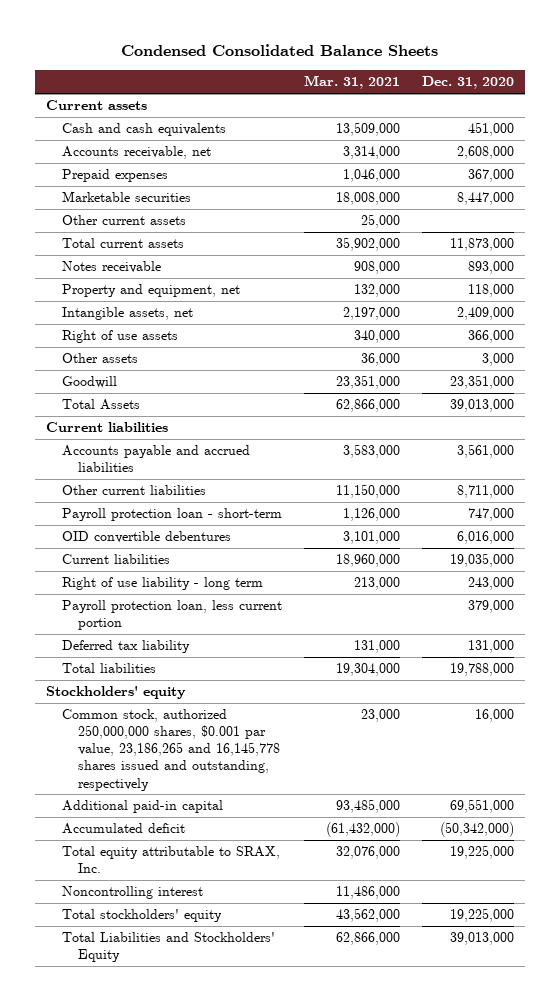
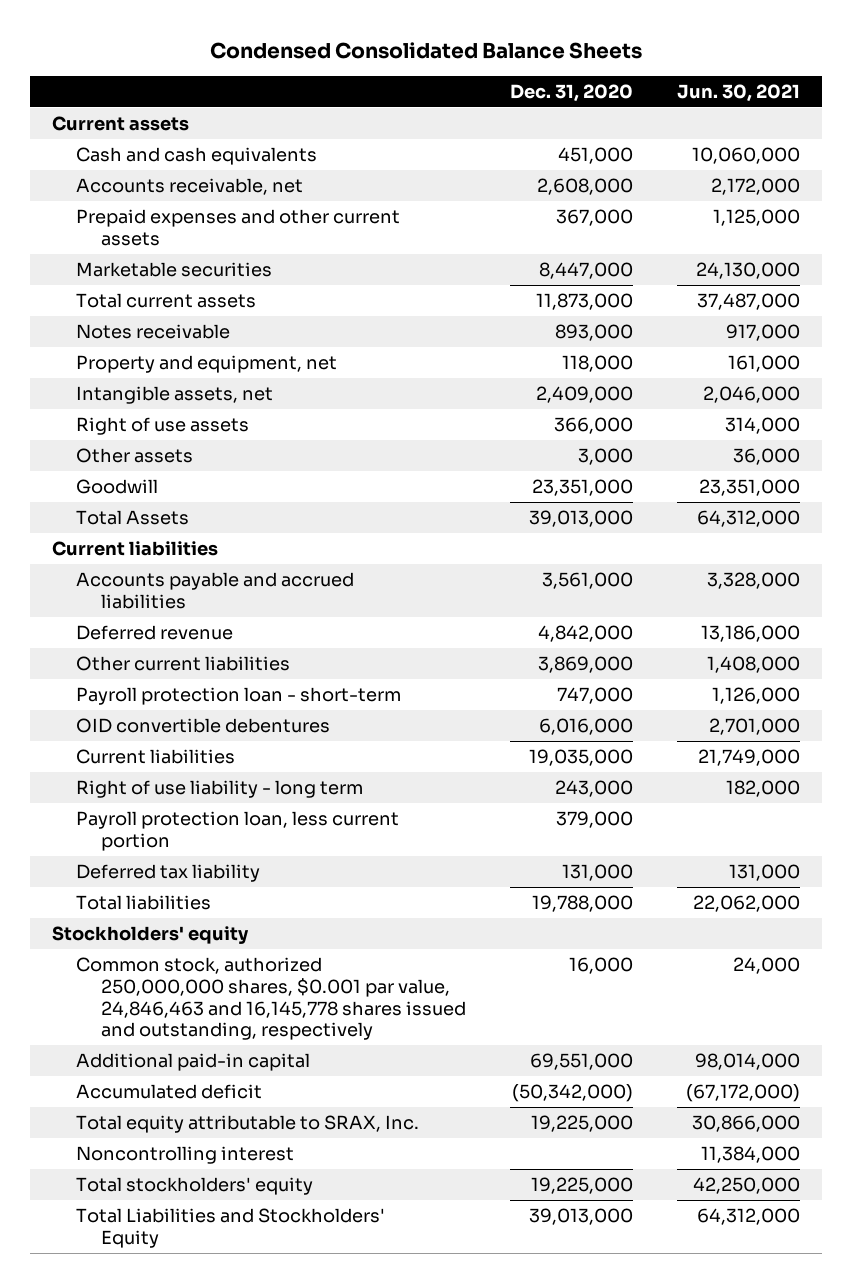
[304,75,401,90] Mar. 31, 2021 -> none
none -> [676,83,800,102] Jun. 30, 2021
[61,169,168,183] Prepaid expenses -> [76,209,401,246] Prepaid expenses and other current assets
[61,215,186,226] Other current assets -> none
none -> [76,625,234,641] Deferred revenue
[457,485,515,499] 8,711,000 -> [537,656,633,674] 3,869,000
[61,709,280,791] Common stock, authorized 250,000,000 shares, $0.001 par value, 23,186,265 and 16,145,778 shares issued and outstanding, respectively -> [76,957,466,1041] Common stock, authorized 250,000,000 shares, $0.001 par value, 24,846,463 and 16,145,778 shares issued and outstanding, respectively

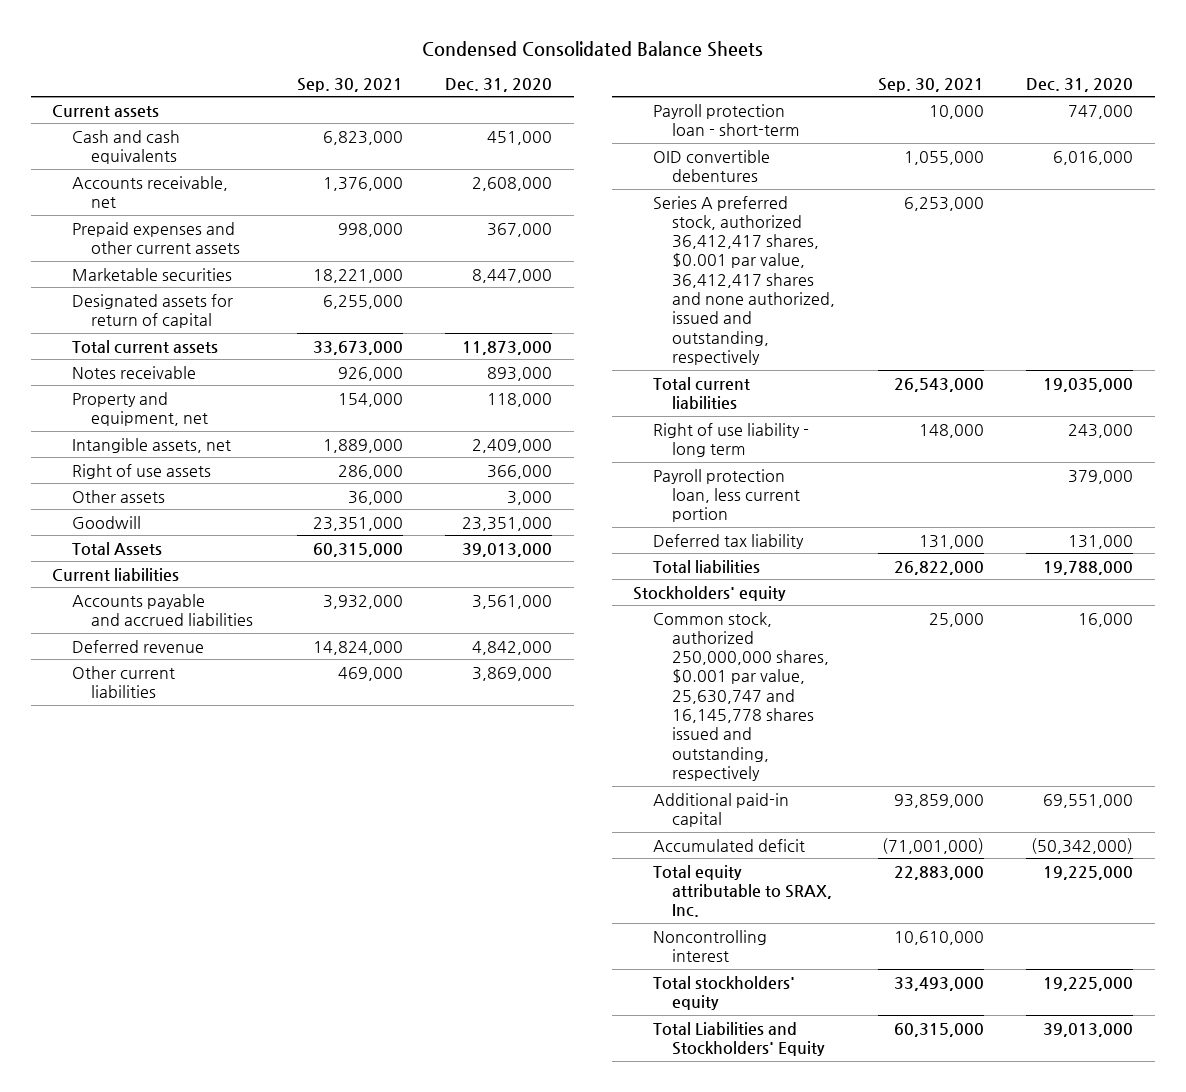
[676,83,800,102] Jun. 30, 2021 -> none
none -> [296,77,403,92] Sep. 30, 2021
none -> [71,293,233,328] Designated assets for return of capital
none -> [652,195,836,365] Series A preferred stock, authorized 36,412,417 shares, $0.001 par value, 36,412,417 shares and none authorized, issued and outstanding, respectively
[76,749,236,765] Current liabilities -> [652,376,750,409] Total current liabilities
[76,957,466,1041] Common stock, authorized 250,000,000 shares, $0.001 par value, 24,846,463 and 16,145,778 shares issued and outstanding, respectively -> [652,611,830,781] Common stock, authorized 250,000,000 shares, $0.001 par value, 25,630,747 and 16,145,778 shares issued and outstanding, respectively

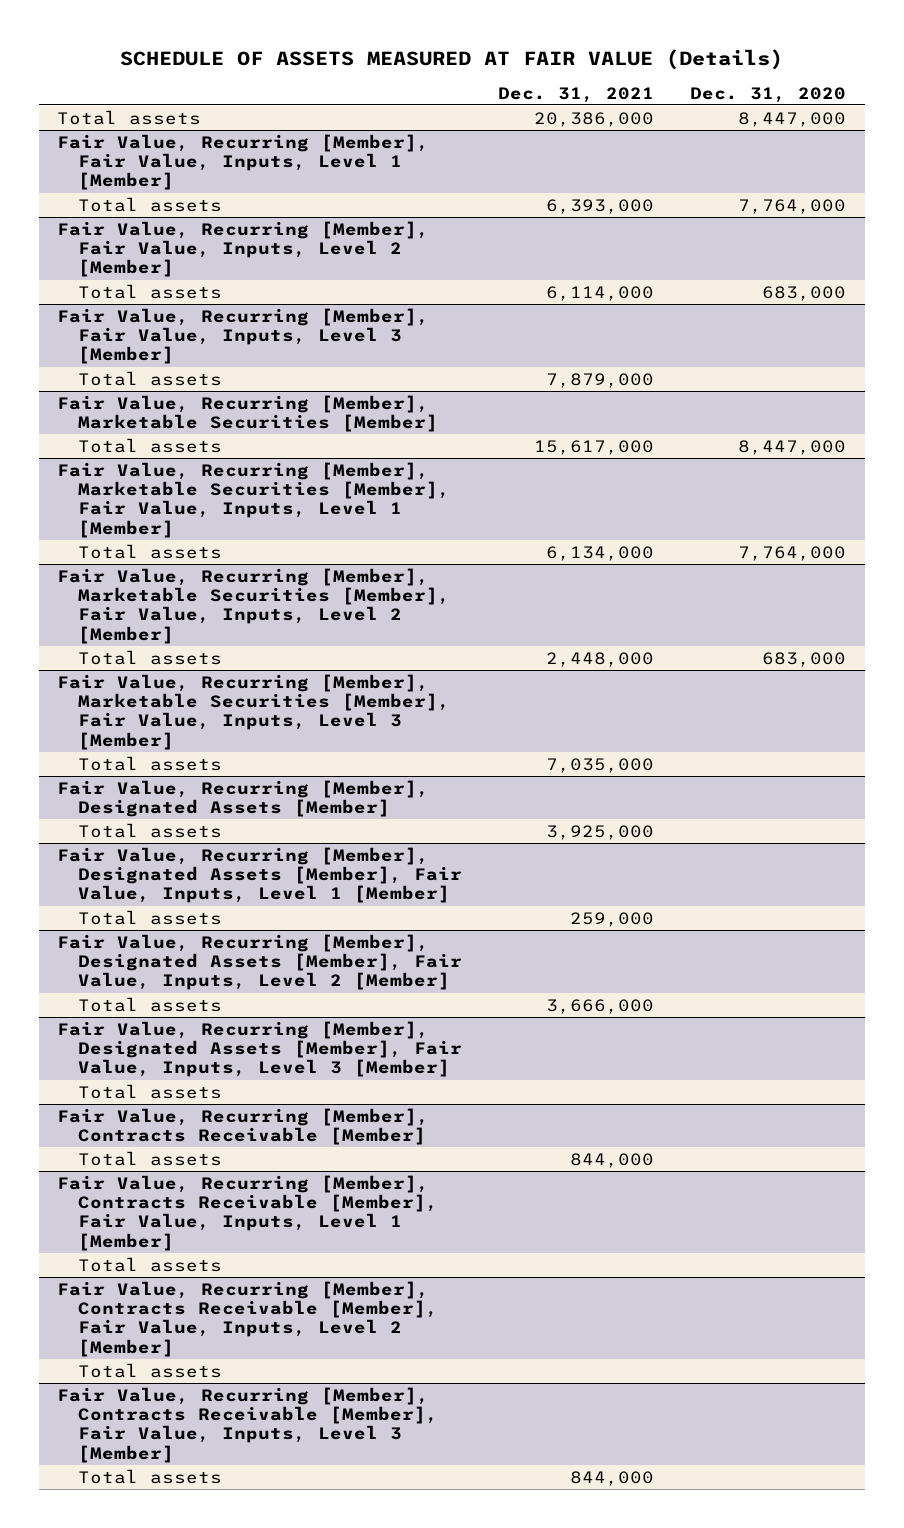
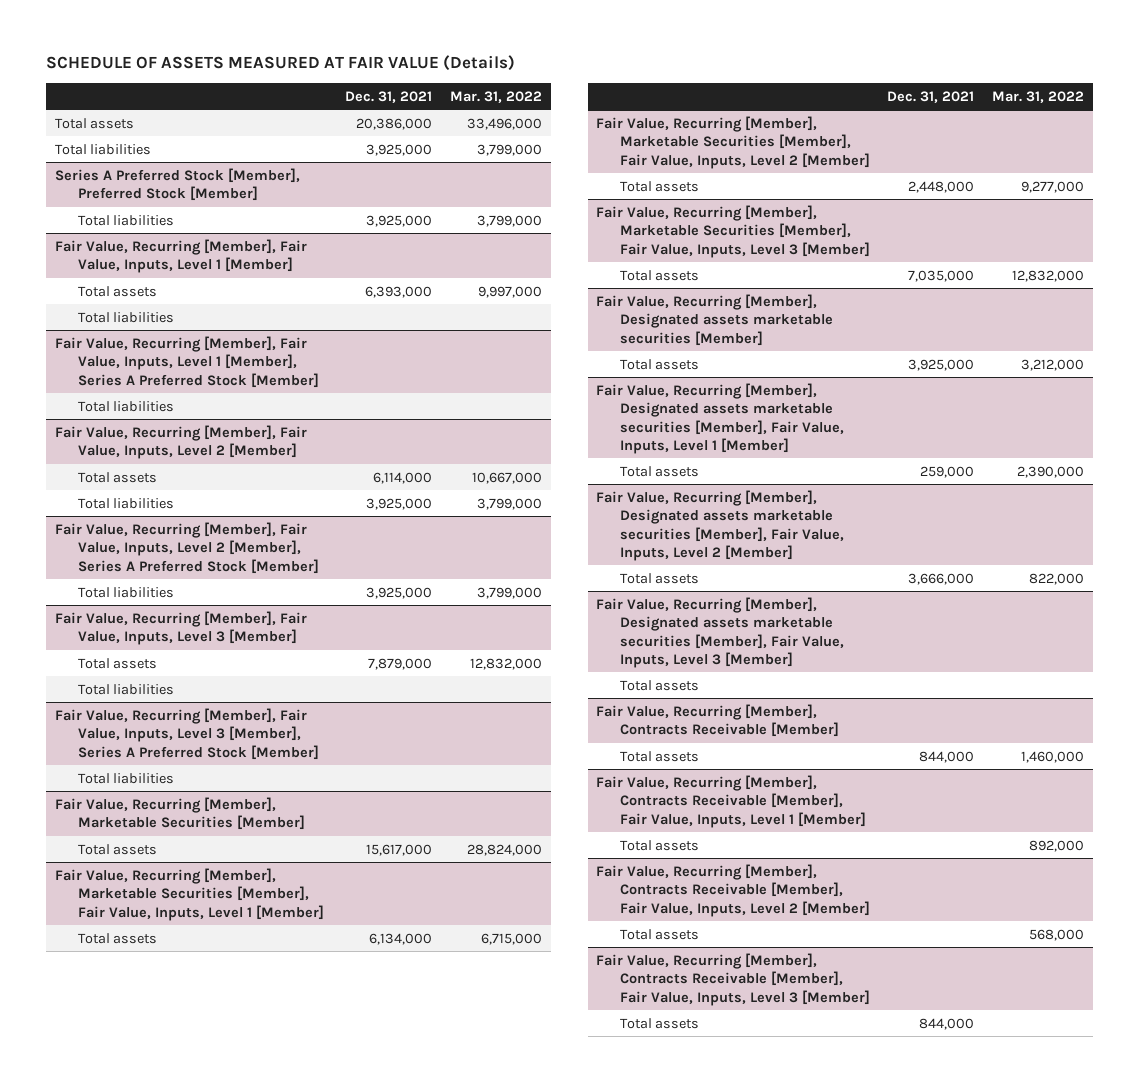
[690,86,847,103] Dec. 31, 2020 -> none
none -> [450,90,543,103] Mar. 31, 2022
none -> [54,143,151,155] Total liabilities
none -> [54,167,300,202] Series A Preferred Stock [Member], Preferred Stock [Member]
none -> [77,214,174,226] Total liabilities
none -> [77,311,174,323] Total liabilities
none -> [54,335,319,388] Fair Value, Recurring [Member], Fair Value, Inputs, Level 1 [Member], Series A Preferred Stock [Member]
none -> [77,400,174,412] Total liabilities
none -> [77,497,174,509] Total liabilities
none -> [54,521,319,574] Fair Value, Recurring [Member], Fair Value, Inputs, Level 2 [Member], Series A Preferred Stock [Member]
none -> [77,586,174,598] Total liabilities
none -> [77,683,174,695] Total liabilities
none -> [54,707,319,760] Fair Value, Recurring [Member], Fair Value, Inputs, Level 3 [Member], Series A Preferred Stock [Member]
none -> [77,772,174,784] Total liabilities
[57,779,430,818] Fair Value, Recurring [Member], Designated Assets [Member] -> [596,293,833,346] Fair Value, Recurring [Member], Designated assets marketable securities [Member]
[57,846,462,904] Fair Value, Recurring [Member], Designated Assets [Member], Fair Value, Inputs, Level 1 [Member] -> [596,382,844,454] Fair Value, Recurring [Member], Designated assets marketable securities [Member], Fair Value, Inputs, Level 1 [Member]
[57,933,462,991] Fair Value, Recurring [Member], Designated Assets [Member], Fair Value, Inputs, Level 2 [Member] -> [596,489,844,561] Fair Value, Recurring [Member], Designated assets marketable securities [Member], Fair Value, Inputs, Level 2 [Member]
[57,1020,462,1078] Fair Value, Recurring [Member], Designated Assets [Member], Fair Value, Inputs, Level 3 [Member] -> [596,596,844,668] Fair Value, Recurring [Member], Designated assets marketable securities [Member], Fair Value, Inputs, Level 3 [Member]

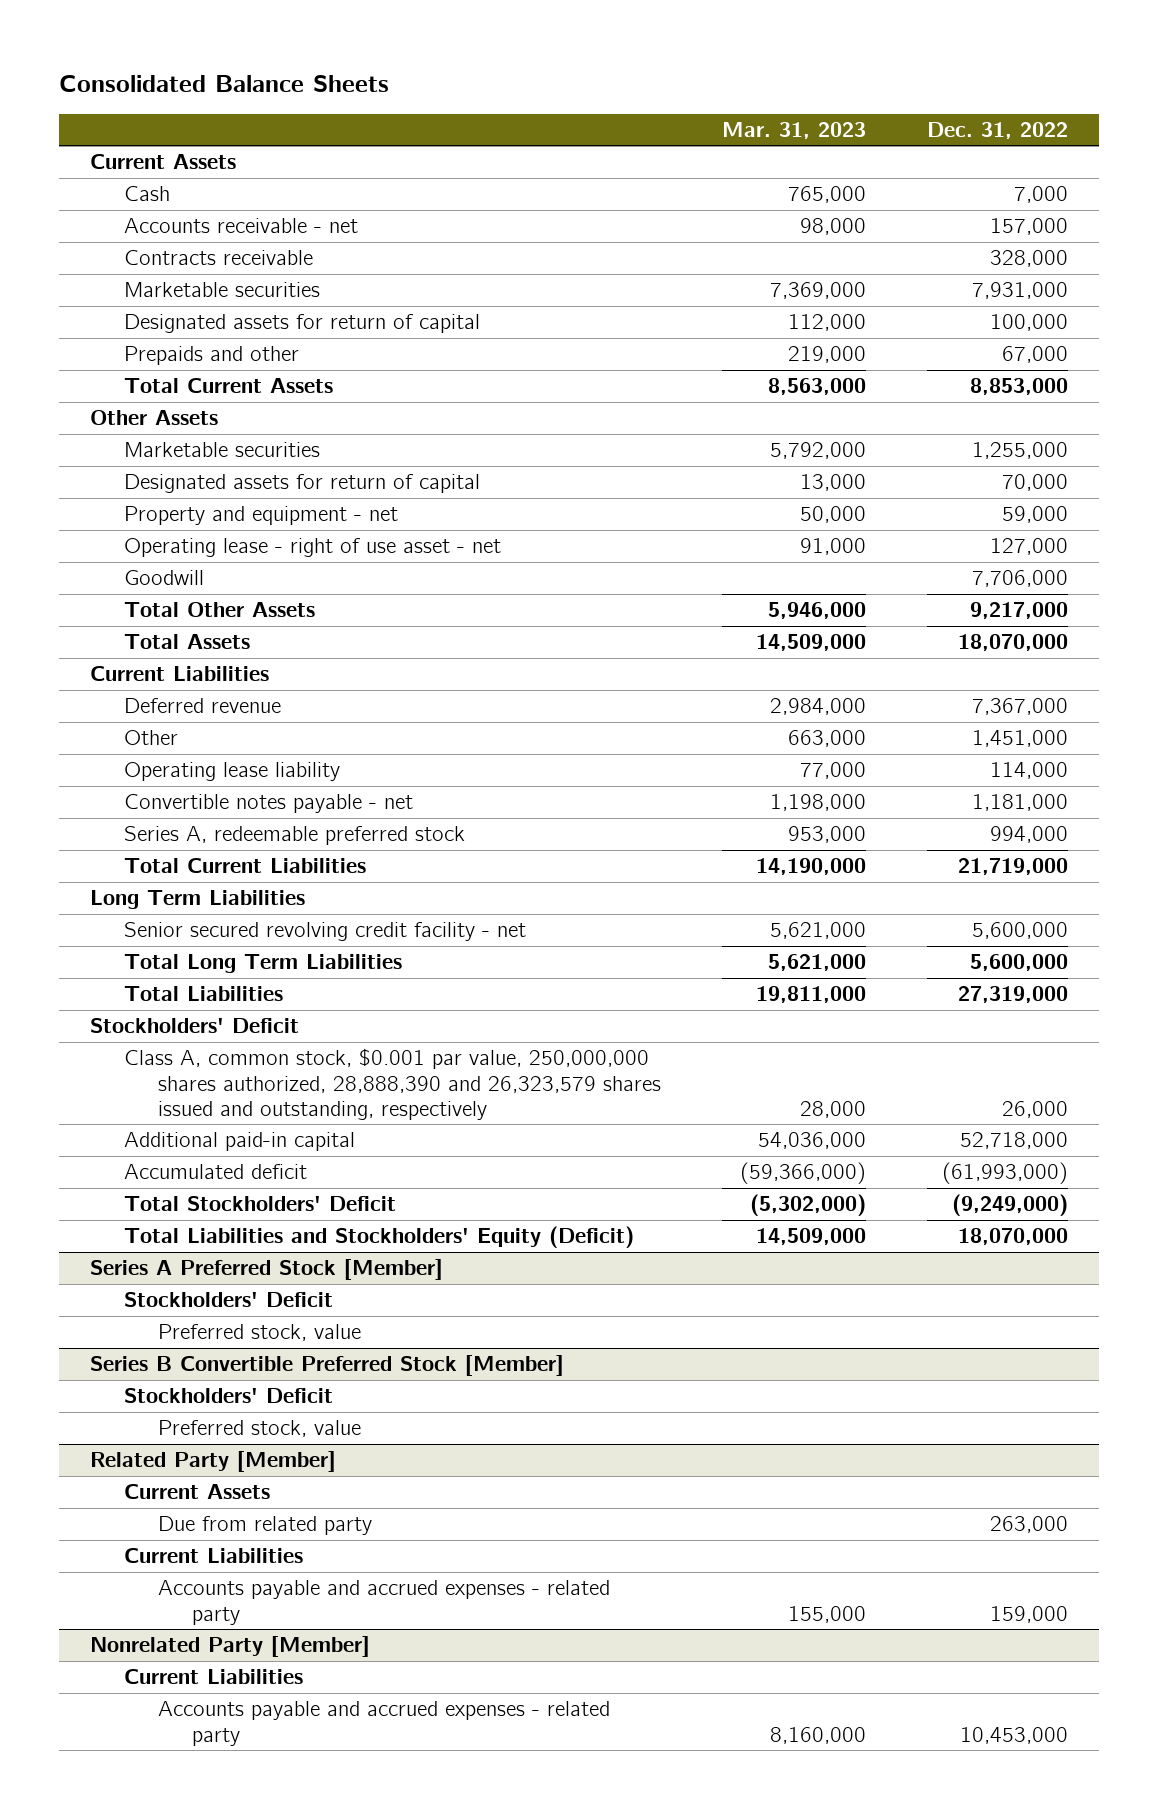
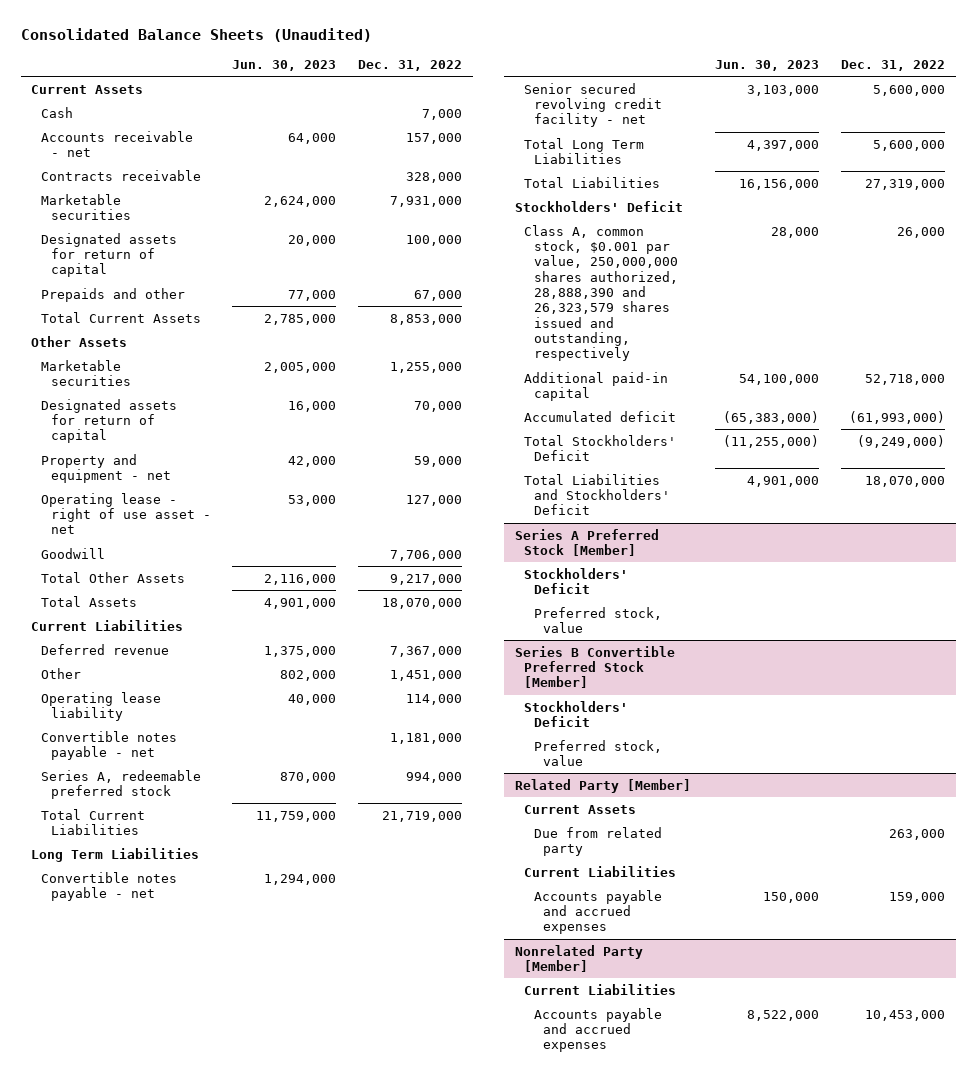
[58,75,389,93] Consolidated Balance Sheets -> [20,28,372,43] Consolidated Balance Sheets (Unaudited)
[721,122,866,140] Mar. 31, 2023 -> none
none -> [232,60,337,72] Jun. 30, 2023
none -> [41,871,178,901] Convertible notes payable - net
[123,1226,634,1249] Total Liabilities and Stockholders' Equity (Deficit) -> [524,473,670,516] Total Liabilities and Stockholders' Deficit
[157,1580,610,1625] Accounts payable and accrued expenses - related party -> [533,889,662,935] Accounts payable and accrued expenses
[157,1701,610,1746] Accounts payable and accrued expenses - related party -> [533,1007,662,1053] Accounts payable and accrued expenses

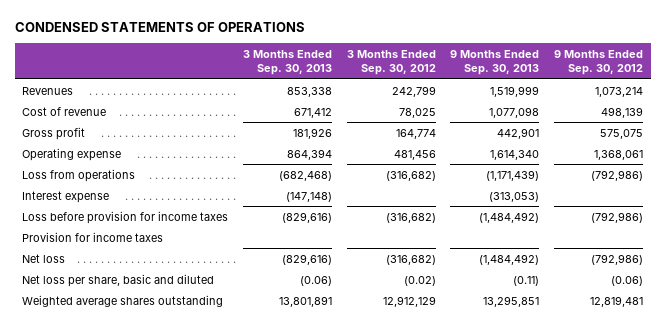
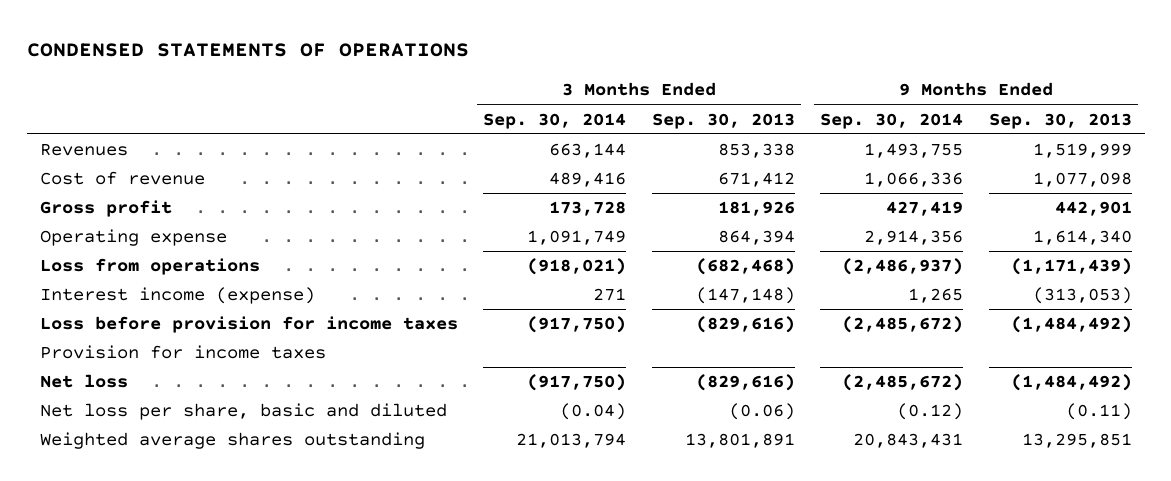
[346,49,436,75] 3 Months Ended Sep. 30, 2012 -> none
[554,49,644,75] 9 Months Ended Sep. 30, 2012 -> none
none -> [483,112,627,129] Sep. 30, 2014
none -> [820,112,964,129] Sep. 30, 2014
[22,190,110,203] Interest expense -> [39,287,315,305] Interest income (expense)

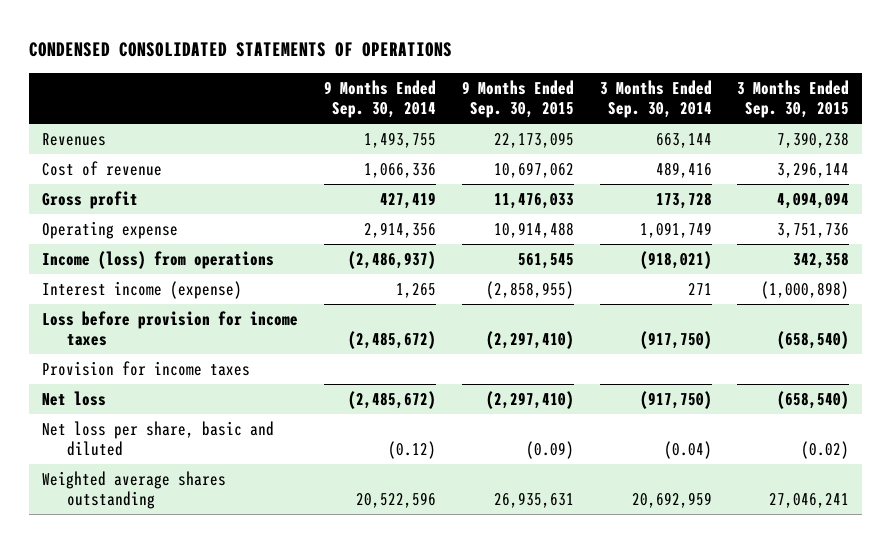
[26,42,469,57] CONDENSED STATEMENTS OF OPERATIONS -> [29,41,453,57] CONDENSED CONSOLIDATED STATEMENTS OF OPERATIONS
[651,112,795,129] Sep. 30, 2013 -> none
[988,112,1132,129] Sep. 30, 2013 -> none
none -> [461,79,574,119] 9 Months Ended Sep. 30, 2015
none -> [737,79,850,119] 3 Months Ended Sep. 30, 2015
[39,258,260,276] Loss from operations -> [42,250,275,269] Income (loss) from operations
[516,433,627,449] 21,013,794 -> [631,492,712,509] 20,692,959
[853,433,964,449] 20,843,431 -> [355,492,436,509] 20,522,596

